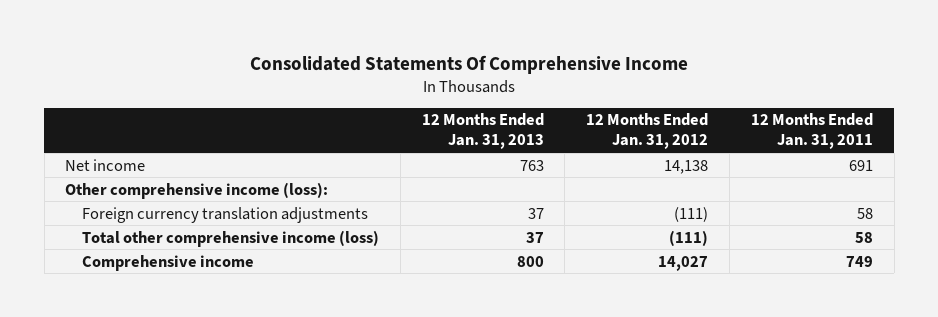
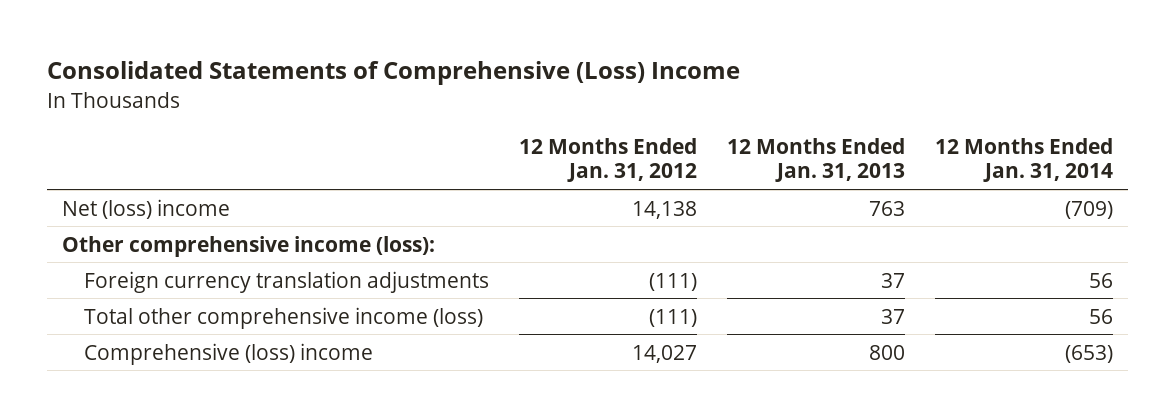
[250,54,689,74] Consolidated Statements Of Comprehensive Income -> [46,61,740,86] Consolidated Statements of Comprehensive (Loss) Income
[750,113,873,150] 12 Months Ended Jan. 31, 2011 -> none
none -> [934,138,1113,183] 12 Months Ended Jan. 31, 2014
[65,158,146,171] Net income -> [61,198,230,219] Net (loss) income
[82,254,255,271] Comprehensive income -> [83,342,373,365] Comprehensive (loss) income

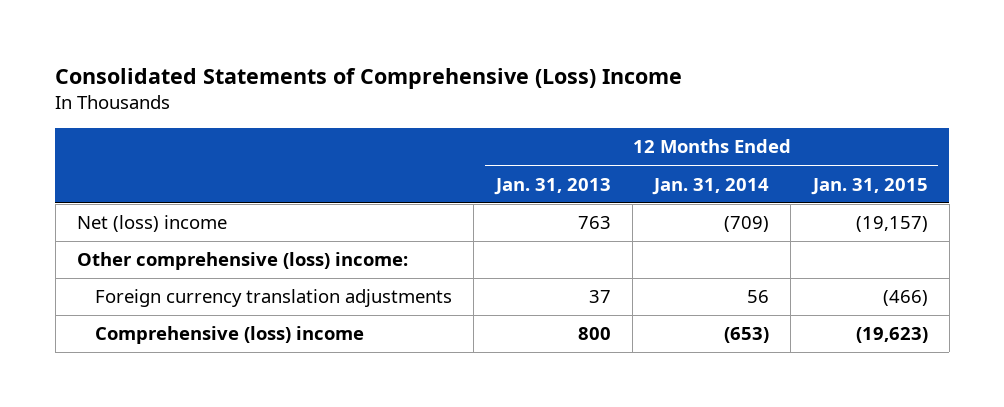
[518,138,697,183] 12 Months Ended Jan. 31, 2012 -> none
none -> [810,177,928,195] Jan. 31, 2015
[61,235,435,257] Other comprehensive income (loss): -> [76,252,408,271] Other comprehensive (loss) income:
[83,306,483,329] Total other comprehensive income (loss) -> none

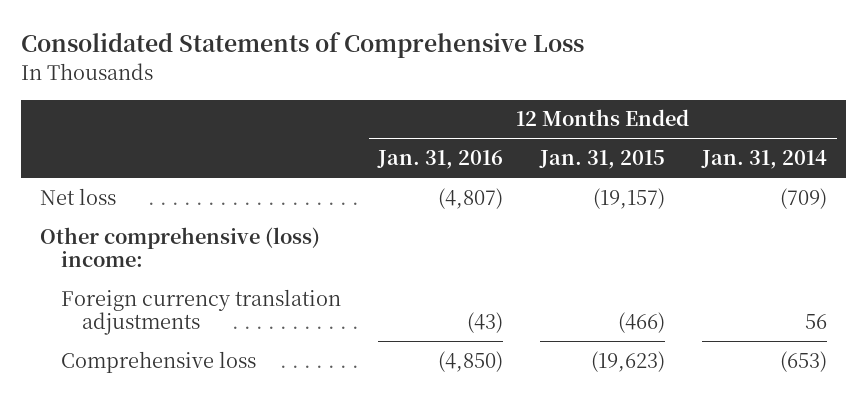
[55,68,683,90] Consolidated Statements of Comprehensive (Loss) Income -> [21,32,585,59] Consolidated Statements of Comprehensive Loss
[493,177,611,195] Jan. 31, 2013 -> none
none -> [377,150,504,170] Jan. 31, 2016
[76,215,227,233] Net (loss) income -> [39,187,116,205] Net loss
[95,326,365,345] Comprehensive (loss) income -> [60,350,256,373] Comprehensive loss

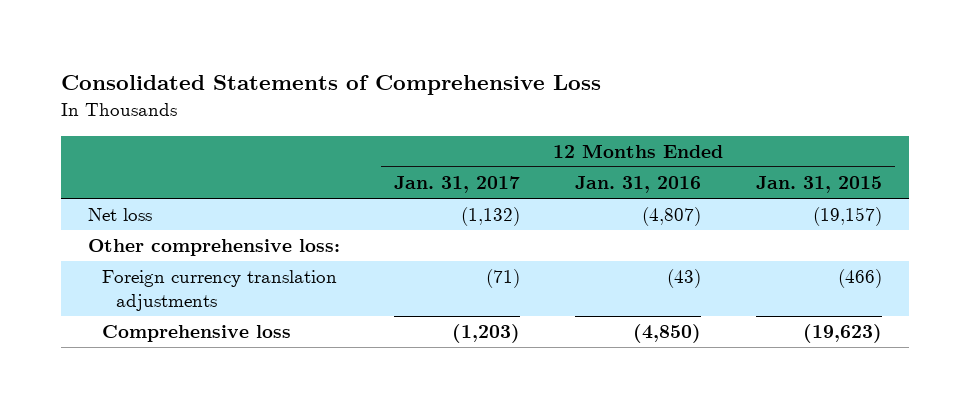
[701,150,828,170] Jan. 31, 2014 -> none
none -> [394,176,521,194] Jan. 31, 2017
[39,226,320,268] Other comprehensive (loss) income: -> [87,239,340,257] Other comprehensive loss:

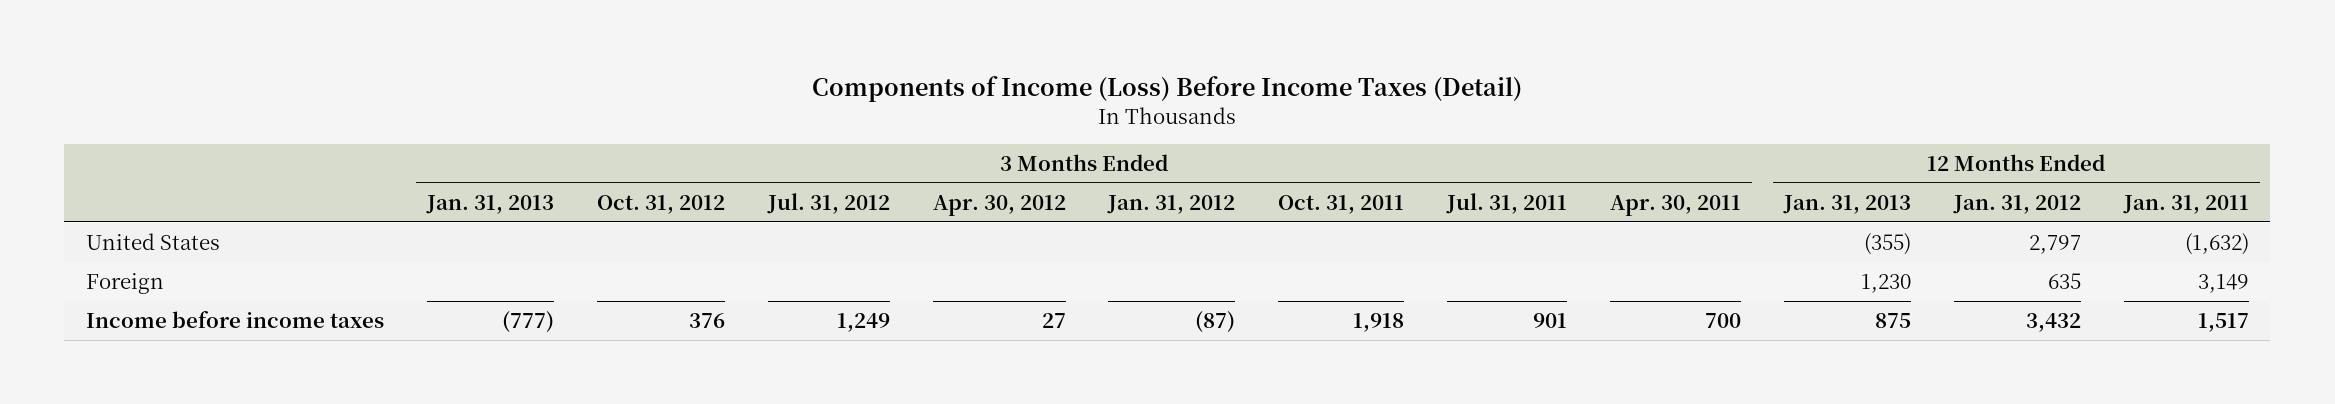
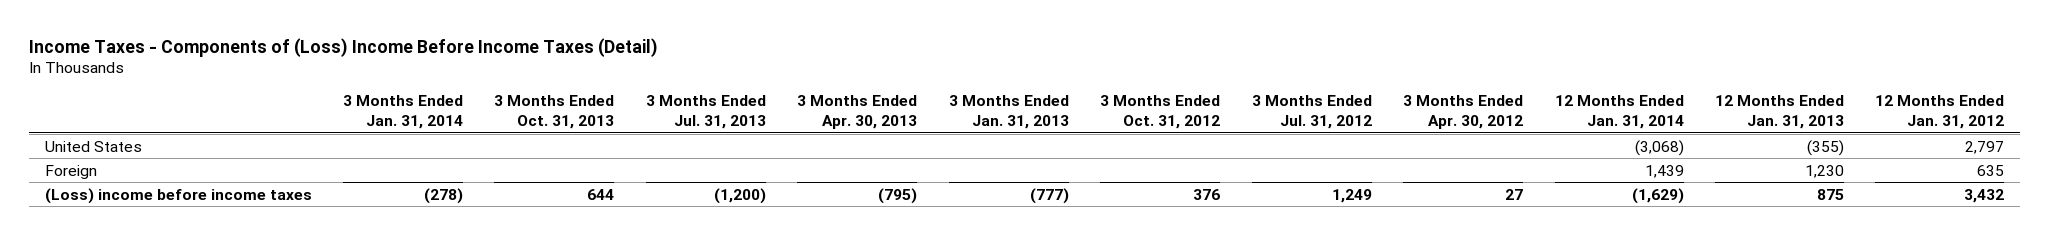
[812,76,1523,103] Components of Income (Loss) Before Income Taxes (Detail) -> [28,37,658,57] Income Taxes - Components of (Loss) Income Before Income Taxes (Detail)
[1107,194,1236,214] Jan. 31, 2012 -> none
[1278,194,1405,214] Oct. 31, 2011 -> none
[1446,192,1568,214] Jul. 31, 2011 -> none
[1610,194,1742,216] Apr. 30, 2011 -> none
[2122,194,2249,214] Jan. 31, 2011 -> none
none -> [342,95,463,130] 3 Months Ended Jan. 31, 2014
none -> [494,95,615,130] 3 Months Ended Oct. 31, 2013
none -> [645,95,766,130] 3 Months Ended Jul. 31, 2013
none -> [797,95,918,130] 3 Months Ended Apr. 30, 2013
none -> [1554,95,1684,130] 12 Months Ended Jan. 31, 2014
[85,310,384,328] Income before income taxes -> [44,187,312,204] (Loss) income before income taxes

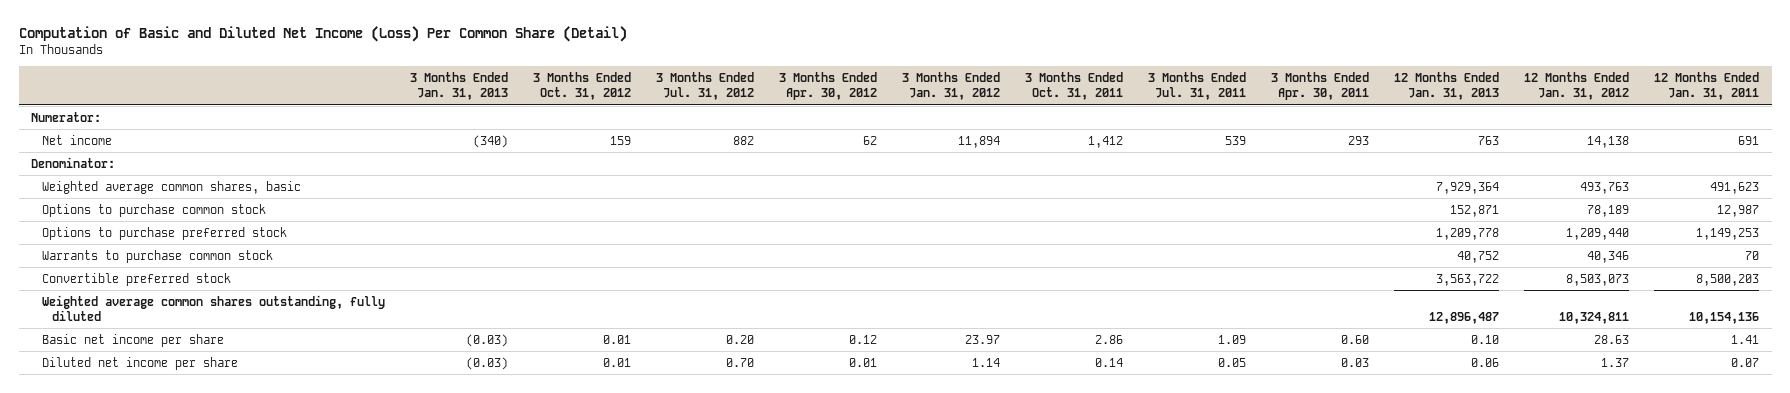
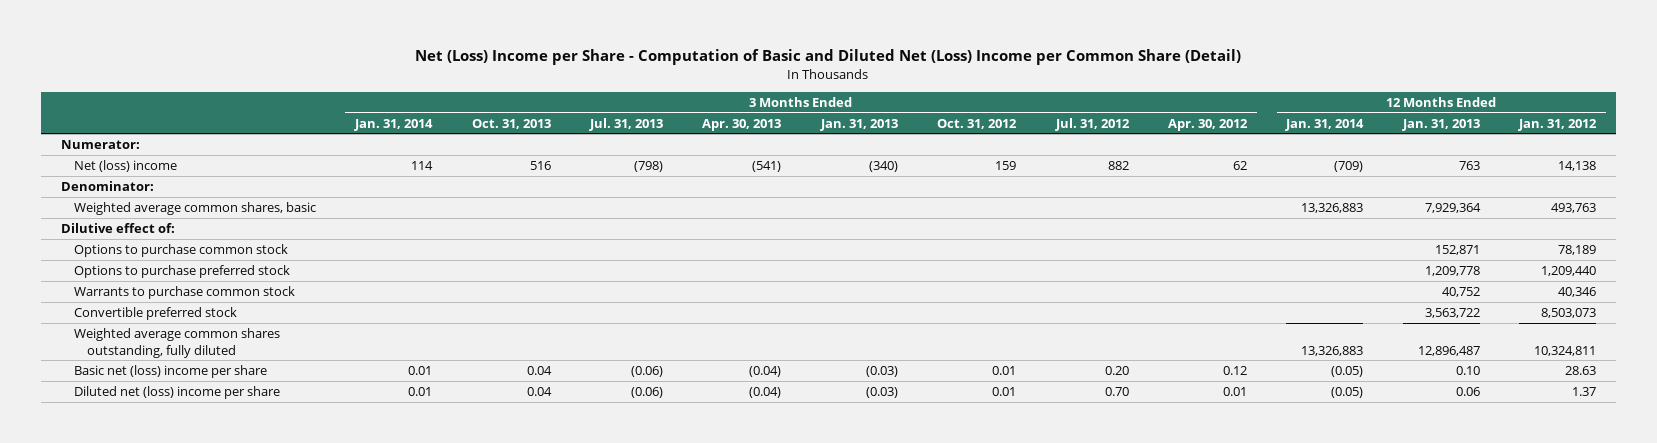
[18,25,627,42] Computation of Basic and Diluted Net Income (Loss) Per Common Share (Detail) -> [415,49,1242,66] Net (Loss) Income per Share - Computation of Basic and Diluted Net (Loss) Income per Common Share (Detail)
[901,72,1000,101] 3 Months Ended Jan. 31, 2012 -> none
[1024,72,1123,101] 3 Months Ended Oct. 31, 2011 -> none
[1148,72,1247,101] 3 Months Ended Jul. 31, 2011 -> none
[1271,72,1370,101] 3 Months Ended Apr. 30, 2011 -> none
[1654,72,1760,101] 12 Months Ended Jan. 31, 2011 -> none
none -> [354,118,434,131] Jan. 31, 2014
none -> [471,118,551,129] Oct. 31, 2013
none -> [589,117,664,131] Jul. 31, 2013
none -> [702,118,782,131] Apr. 30, 2013
none -> [1285,118,1365,131] Jan. 31, 2014
[41,135,112,146] Net income -> [73,159,177,172] Net (loss) income
none -> [60,222,175,233] Dilutive effect of:
[41,334,224,348] Basic net income per share -> [73,364,267,378] Basic net (loss) income per share
[41,357,238,371] Diluted net income per share -> [73,385,280,399] Diluted net (loss) income per share

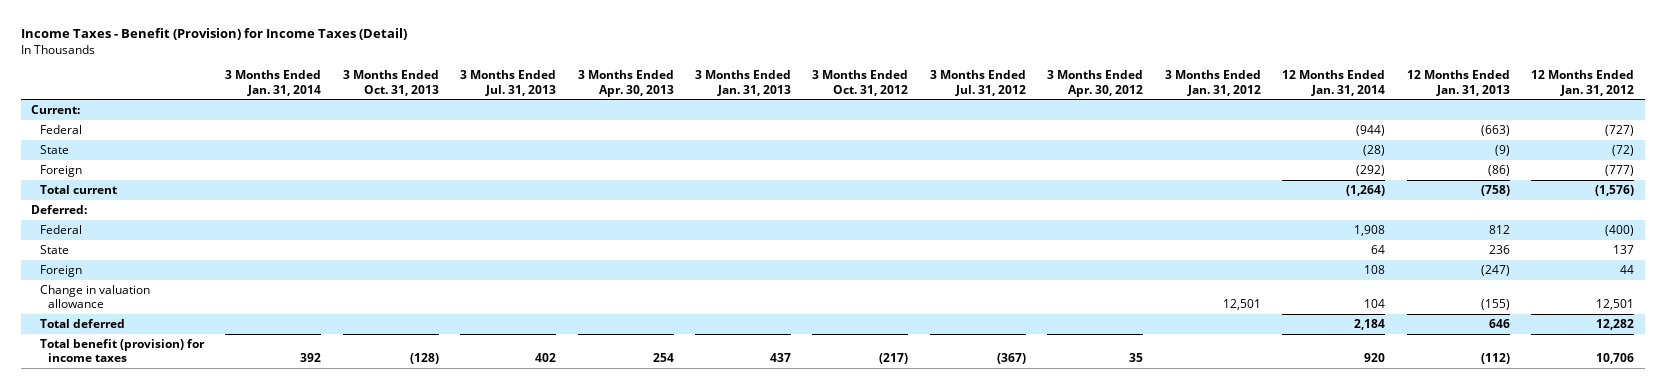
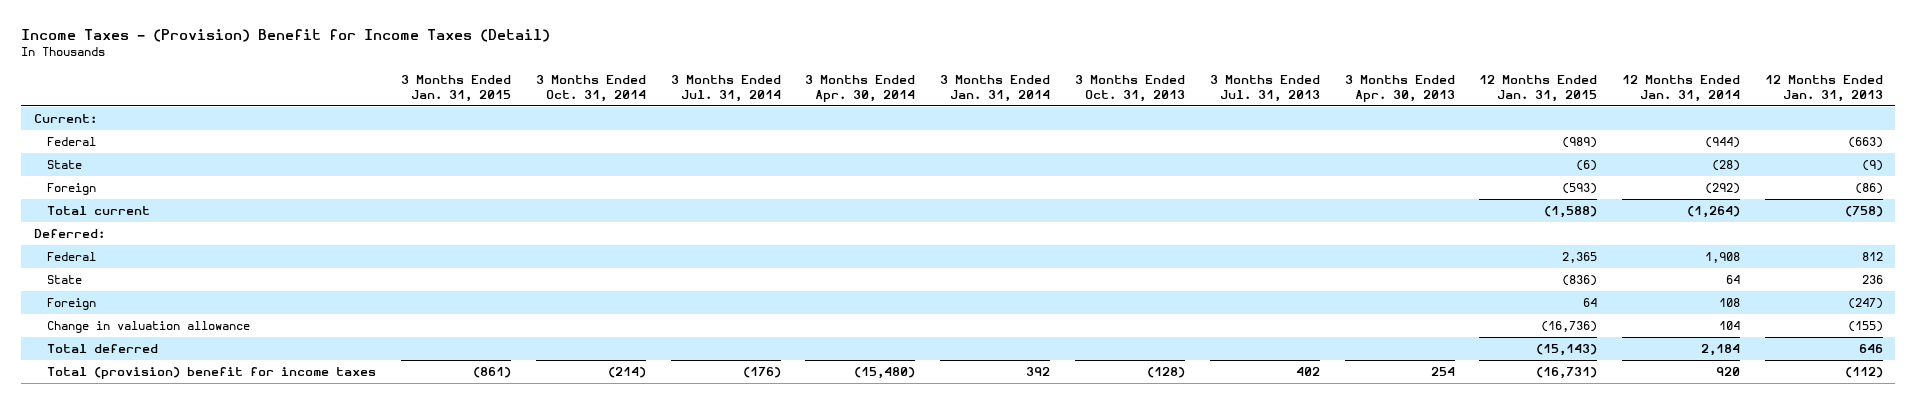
[20,28,407,41] Income Taxes - Benefit (Provision) for Income Taxes (Detail) -> [21,28,551,42] Income Taxes - (Provision) Benefit for Income Taxes (Detail)
[695,70,792,96] 3 Months Ended Jan. 31, 2013 -> none
[812,70,909,96] 3 Months Ended Oct. 31, 2012 -> none
[929,70,1026,96] 3 Months Ended Jul. 31, 2012 -> none
[1047,70,1144,97] 3 Months Ended Apr. 30, 2012 -> none
[1164,70,1261,96] 3 Months Ended Jan. 31, 2012 -> none
[1531,70,1635,96] 12 Months Ended Jan. 31, 2012 -> none
none -> [401,74,512,102] 3 Months Ended Jan. 31, 2015
none -> [535,74,646,102] 3 Months Ended Oct. 31, 2014
none -> [670,74,781,102] 3 Months Ended Jul. 31, 2014
none -> [805,74,916,102] 3 Months Ended Apr. 30, 2014
none -> [1479,74,1598,102] 12 Months Ended Jan. 31, 2015
[39,338,205,363] Total benefit (provision) for income taxes -> [47,366,377,379] Total (provision) benefit for income taxes

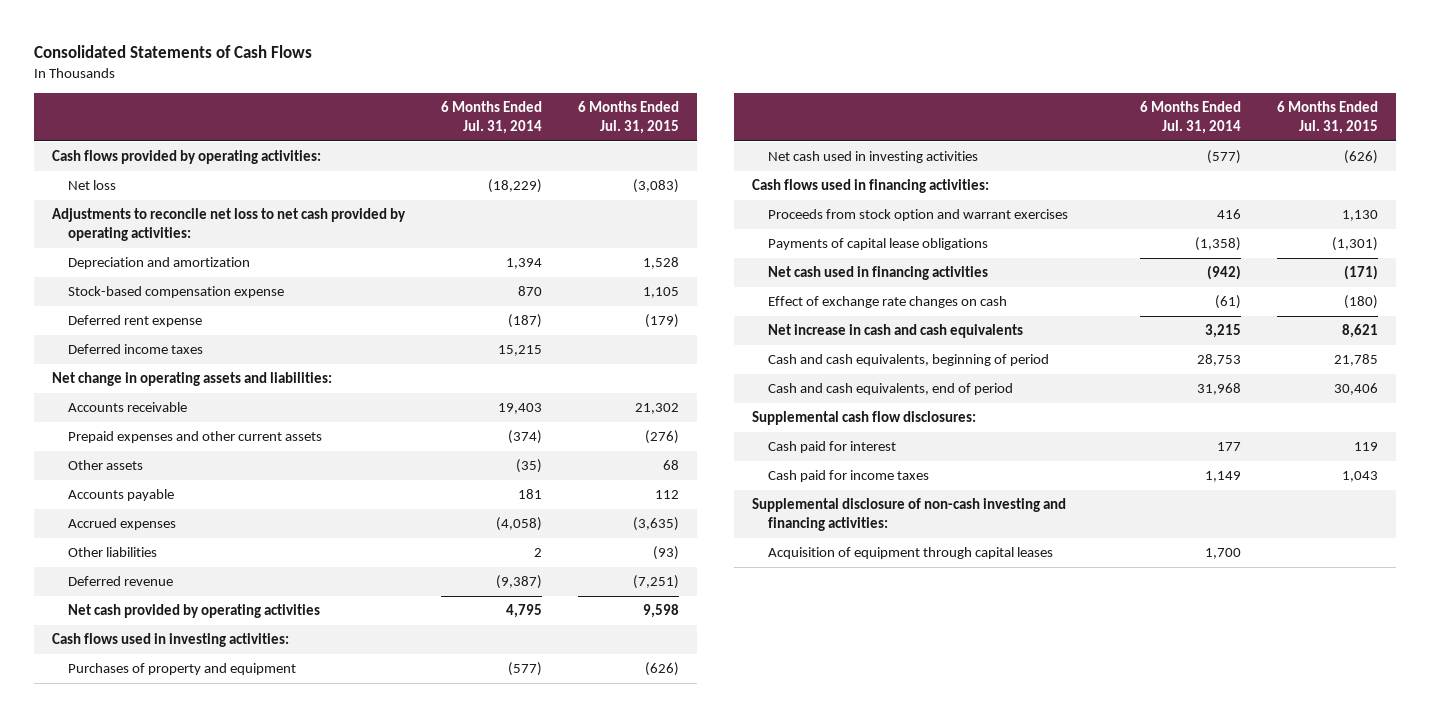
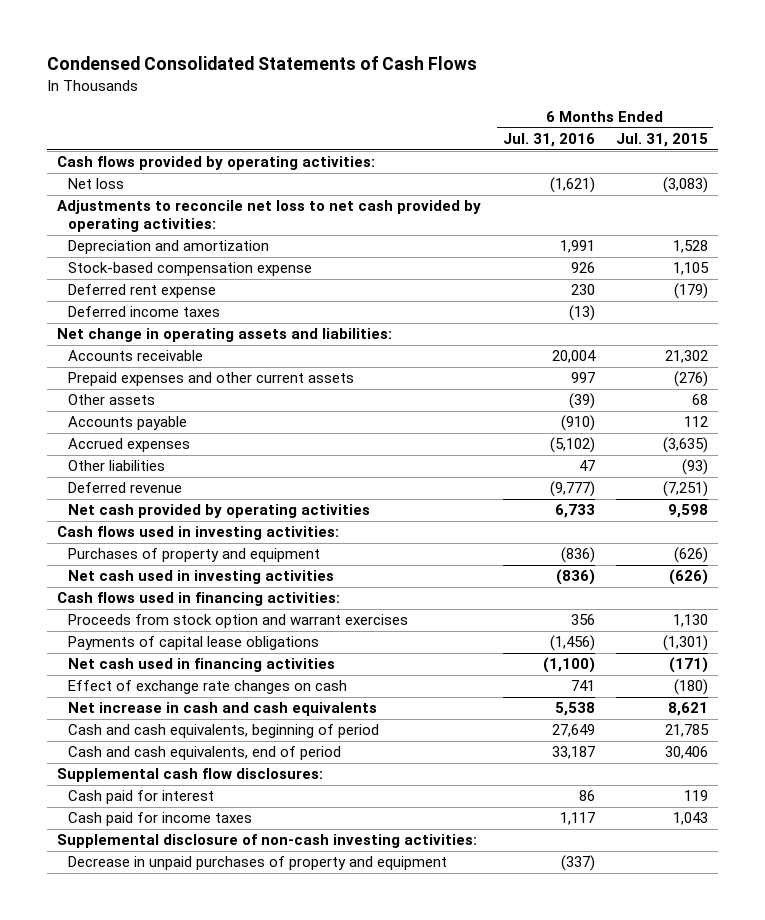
[34,44,313,58] Consolidated Statements of Cash Flows -> [46,56,477,71] Condensed Consolidated Statements of Cash Flows
[440,101,542,135] 6 Months Ended Jul. 31, 2014 -> none
none -> [502,133,595,148] Jul. 31, 2016
[767,547,1053,560] Acquisition of equipment through capital leases -> none
[751,498,1066,532] Supplemental disclosure of non-cash investing and financing activities: -> [57,834,478,849] Supplemental disclosure of non-cash investing activities:
none -> [68,856,448,871] Decrease in unpaid purchases of property and equipment

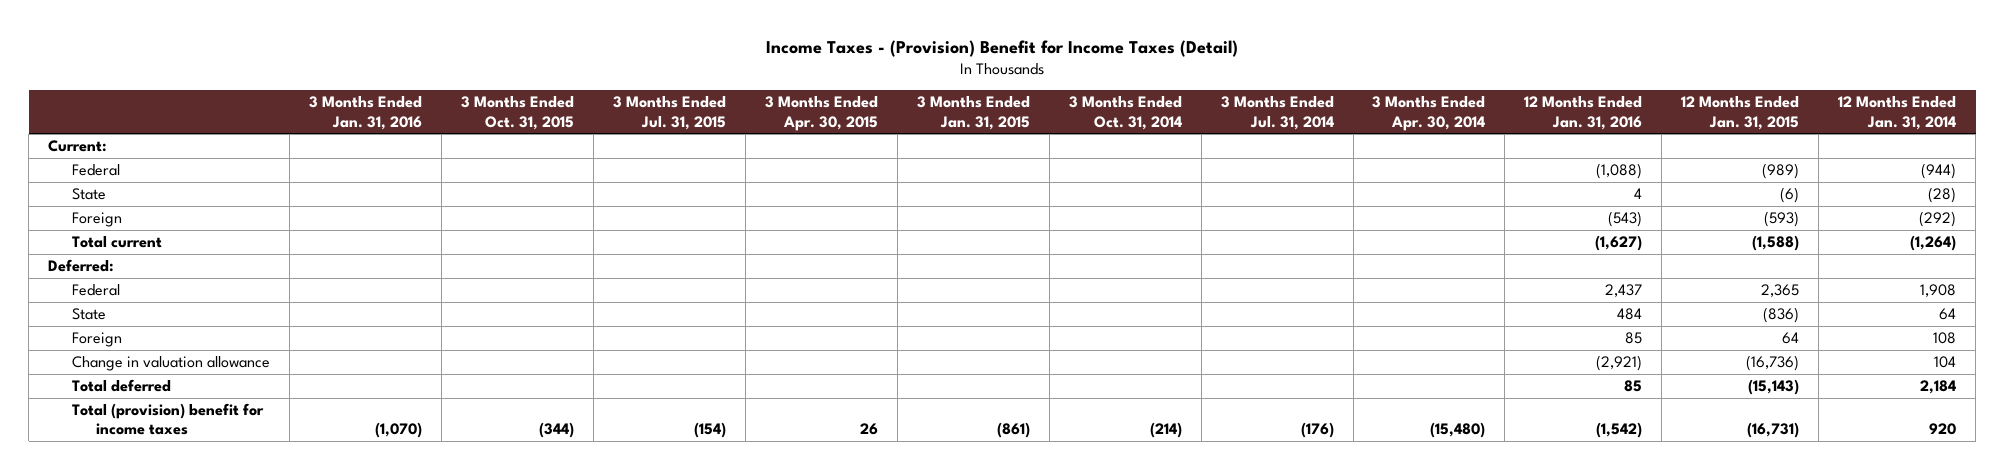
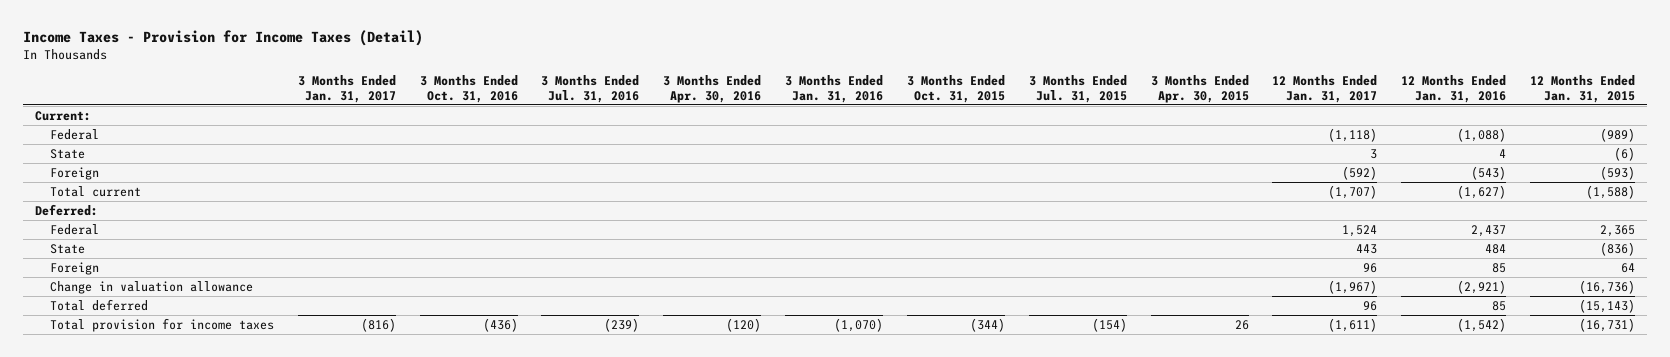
[766,40,1239,58] Income Taxes - (Provision) Benefit for Income Taxes (Detail) -> [22,30,423,47] Income Taxes - Provision for Income Taxes (Detail)
[916,96,1030,130] 3 Months Ended Jan. 31, 2015 -> none
[1068,96,1182,130] 3 Months Ended Oct. 31, 2014 -> none
[1220,96,1334,130] 3 Months Ended Jul. 31, 2014 -> none
[1372,96,1486,131] 3 Months Ended Apr. 30, 2014 -> none
[1838,96,1957,130] 12 Months Ended Jan. 31, 2014 -> none
none -> [297,75,396,103] 3 Months Ended Jan. 31, 2017
none -> [419,75,518,103] 3 Months Ended Oct. 31, 2016
none -> [541,75,640,103] 3 Months Ended Jul. 31, 2016
none -> [663,75,762,103] 3 Months Ended Apr. 30, 2016
none -> [1272,75,1378,103] 12 Months Ended Jan. 31, 2017
[72,402,265,436] Total (provision) benefit for income taxes -> [49,317,274,332] Total provision for income taxes

